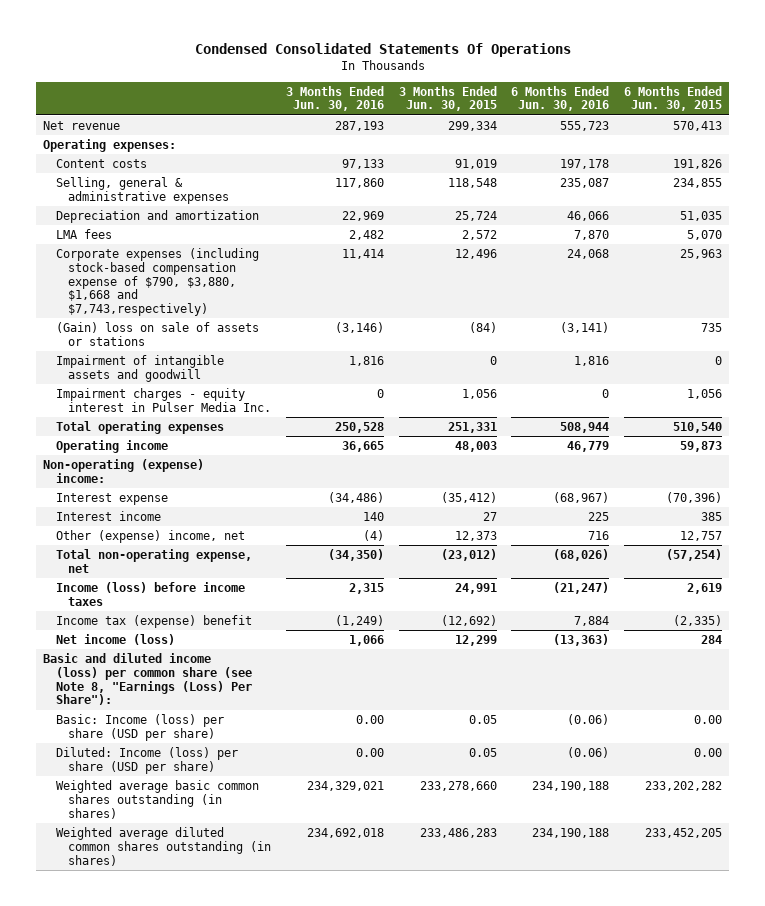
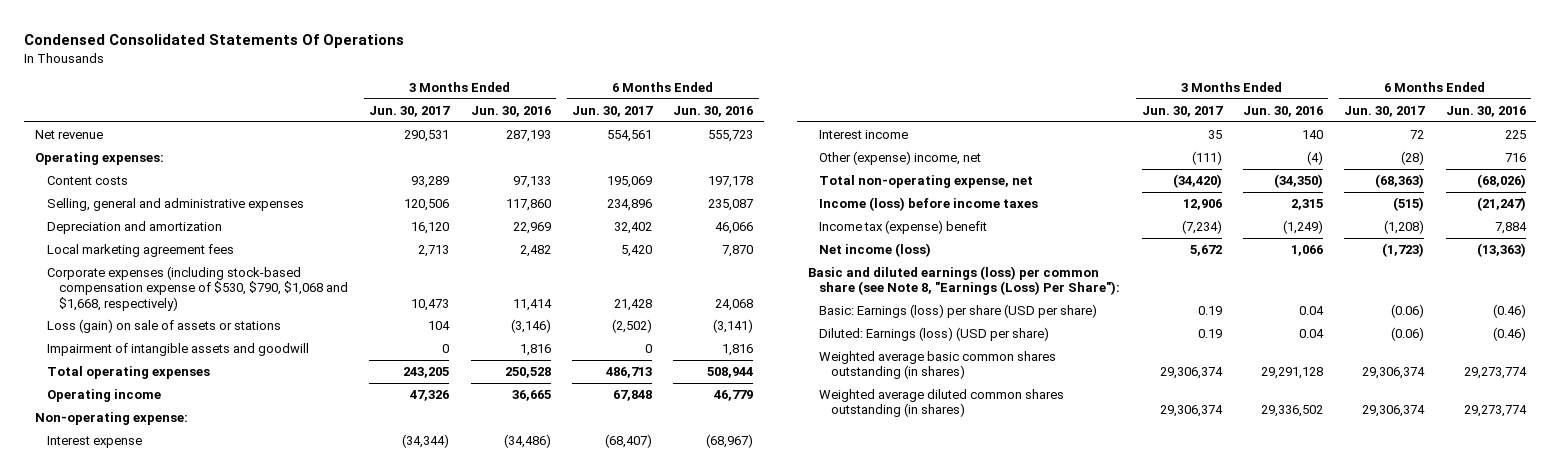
[398,85,497,112] 3 Months Ended Jun. 30, 2015 -> none
[624,85,723,112] 6 Months Ended Jun. 30, 2015 -> none
none -> [369,106,451,118] Jun. 30, 2017
none -> [571,106,653,118] Jun. 30, 2017
[55,177,230,204] Selling, general & administrative expenses -> [46,198,304,212] Selling, general and administrative expenses
[55,229,112,240] LMA fees -> [46,244,234,258] Local marketing agreement fees
[55,248,259,317] Corporate expenses (including stock-based compensation expense of $790, $3,880, $1,668 and $7,743,respectively) -> [46,266,348,311] Corporate expenses (including stock-based compensation expense of $530, $790, $1,068 and $1,668, respectively)
[55,322,259,346] (Gain) loss on sale of assets or stations -> [46,319,281,334] Loss (gain) on sale of assets or stations
[55,388,272,412] Impairment charges - equity interest in Pulser Media Inc. -> none
[43,459,205,483] Non-operating (expense) income: -> [35,412,189,426] Non-operating expense:
[43,653,252,706] Basic and diluted income (loss) per common share (see Note 8, "Earnings (Loss) Per Share"): -> [807,266,1121,296] Basic and diluted earnings (loss) per common share (see Note 8, "Earnings (Loss) Per Share"):
[55,714,224,741] Basic: Income (loss) per share (USD per share) -> [819,304,1098,319] Basic: Earnings (loss) per share (USD per share)
[356,715,385,725] 0.00 -> [1298,306,1324,316] 0.04
[567,714,610,726] (0.06) -> [1492,304,1526,319] (0.46)
[55,747,238,774] Diluted: Income (loss) per share (USD per share) -> [819,327,1050,342] Diluted: Earnings (loss) (USD per share)
[356,748,385,758] 0.00 -> [1298,329,1324,339] 0.04
[567,747,610,759] (0.06) -> [1492,327,1526,342] (0.46)
[307,781,385,792] 234,329,021 -> [1260,367,1323,380] 29,291,128
[532,781,610,792] 234,190,188 -> [1463,367,1527,380] 29,273,774
[307,828,385,839] 234,692,018 -> [1260,405,1323,418] 29,336,502
[532,828,610,839] 234,190,188 -> [1463,405,1527,418] 29,273,774

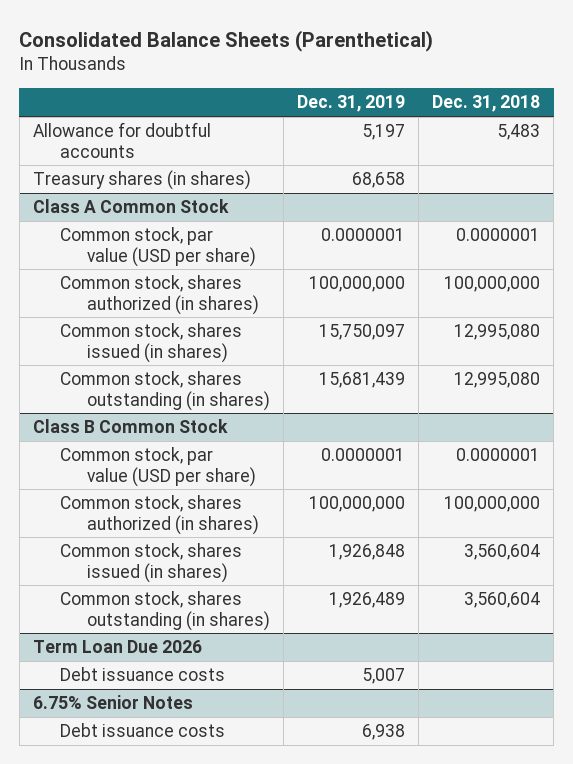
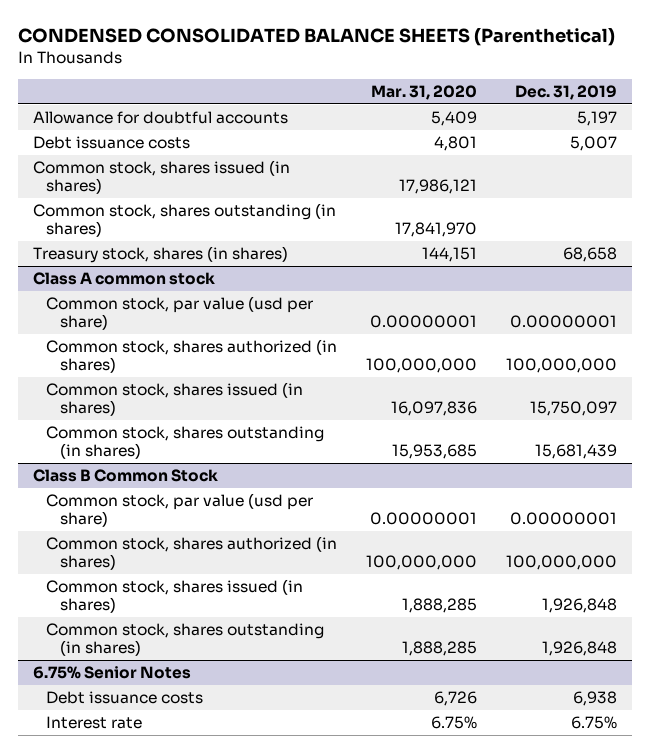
[19,29,434,52] Consolidated Balance Sheets (Parenthetical) -> [18,28,616,47] CONDENSED CONSOLIDATED BALANCE SHEETS (Parenthetical)
[432,95,541,113] Dec. 31, 2018 -> none
none -> [371,84,478,100] Mar. 31, 2020
none -> [32,135,190,149] Debt issuance costs
none -> [32,159,290,195] Common stock, shares issued (in shares)
none -> [32,202,336,238] Common stock, shares outstanding (in shares)
[32,170,251,191] Treasury shares (in shares) -> [32,245,288,263] Treasury stock, shares (in shares)
[32,199,229,214] Class A Common Stock -> [32,271,215,285] Class A common stock
[59,227,256,267] Common stock, par value (USD per share) -> [46,295,314,331] Common stock, par value (usd per share)
[321,228,406,242] 0.0000001 -> [510,315,618,329] 0.00000001
[59,447,256,487] Common stock, par value (USD per share) -> [46,492,314,528] Common stock, par value (usd per share)
[321,448,406,462] 0.0000001 -> [510,512,618,526] 0.00000001
[32,640,202,654] Term Loan Due 2026 -> none
[59,667,225,682] Debt issuance costs -> none
[329,592,406,609] 1,926,489 -> [542,641,618,657] 1,926,848
none -> [46,715,143,729] Interest rate

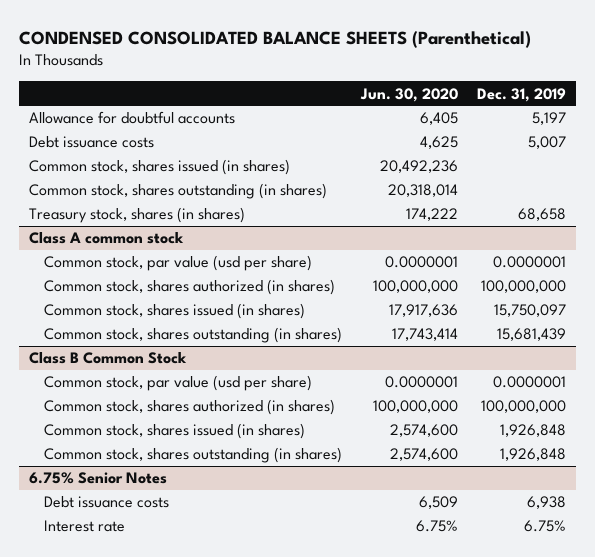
[371,84,478,100] Mar. 31, 2020 -> none
none -> [359,87,458,102] Jun. 30, 2020
[510,315,618,329] 0.00000001 -> [493,256,567,269] 0.0000001
[510,512,618,526] 0.00000001 -> [493,376,567,389] 0.0000001

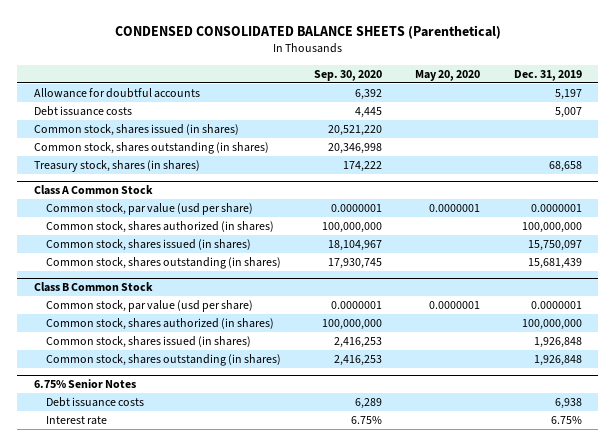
[359,87,458,102] Jun. 30, 2020 -> none
none -> [314,69,383,81] Sep. 30, 2020
none -> [415,69,481,81] May 20, 2020
[28,232,184,245] Class A common stock -> [33,185,153,196] Class A Common Stock

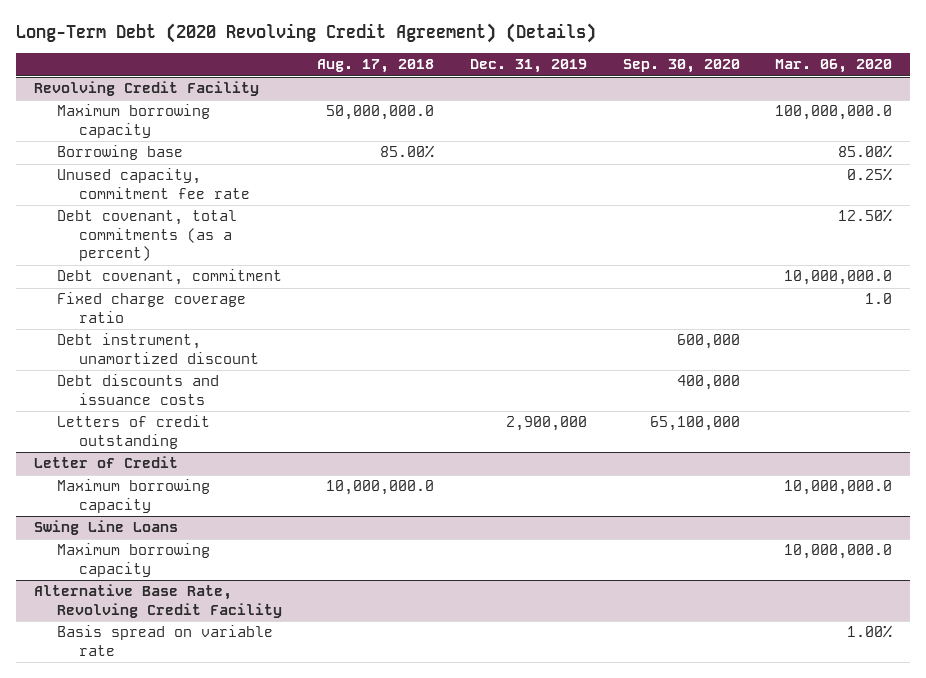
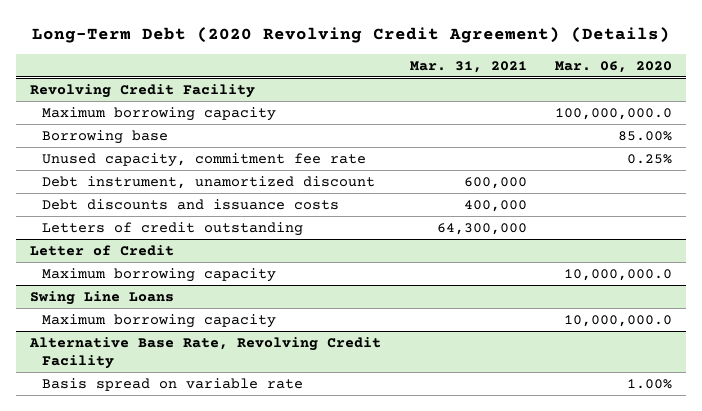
[317,59,435,74] Aug. 17, 2018 -> none
[470,59,588,74] Dec. 31, 2019 -> none
[622,59,740,74] Sep. 30, 2020 -> none
none -> [409,61,527,74] Mar. 31, 2021
[56,210,237,262] Debt covenant, total commitments (as a percent) -> none
[56,269,282,286] Debt covenant, commitment -> none
[56,292,246,323] Fixed charge coverage ratio -> none

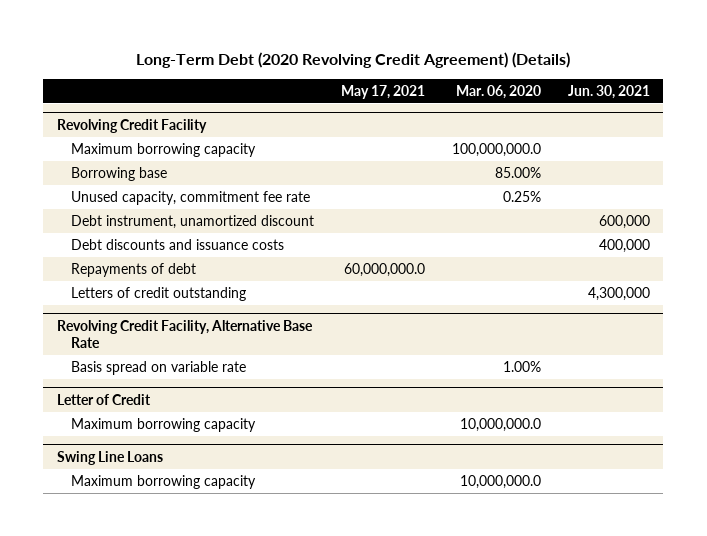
[409,61,527,74] Mar. 31, 2021 -> none
none -> [340,84,425,99] May 17, 2021
none -> [567,84,650,99] Jun. 30, 2021
none -> [70,263,196,278] Repayments of debt
none -> [56,319,313,348] Revolving Credit Facility, Alternative Base Rate
none -> [70,361,246,376] Basis spread on variable rate
[29,336,382,369] Alternative Base Rate, Revolving Credit Facility -> none
[42,377,304,391] Basis spread on variable rate -> none

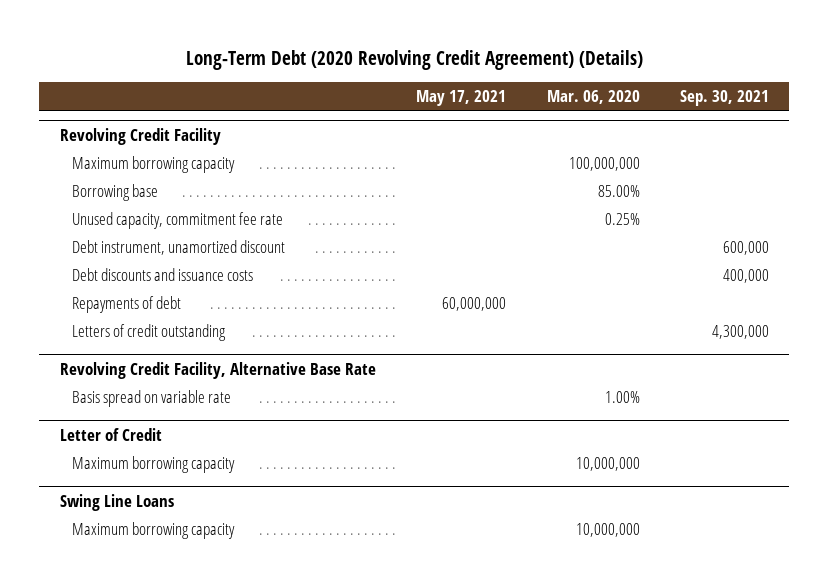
[567,84,650,99] Jun. 30, 2021 -> none
none -> [680,89,770,106] Sep. 30, 2021
[451,143,541,158] 100,000,000.0 -> [568,157,640,172] 100,000,000
[343,263,425,278] 60,000,000.0 -> [442,297,507,312] 60,000,000
[459,418,541,433] 10,000,000.0 -> [575,457,640,472] 10,000,000
[459,475,541,490] 10,000,000.0 -> [575,523,640,538] 10,000,000

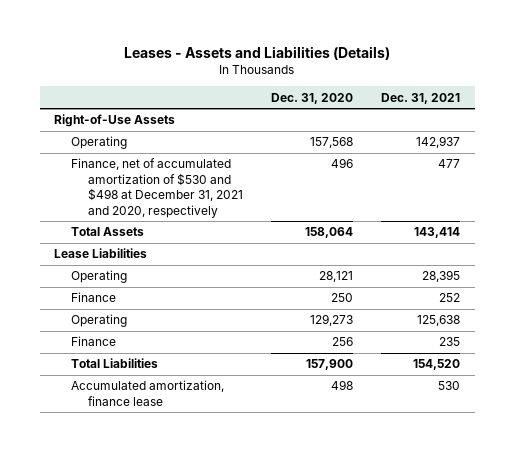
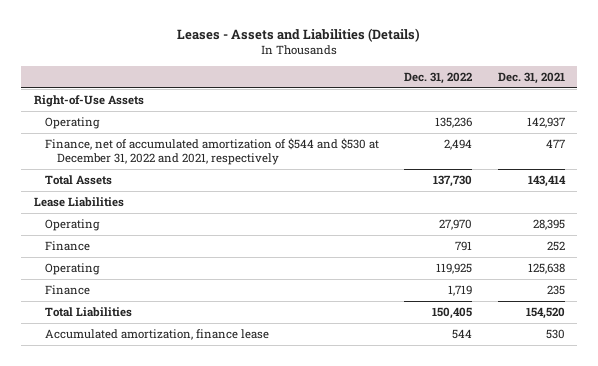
[271,92,354,104] Dec. 31, 2020 -> none
none -> [404,71,473,84] Dec. 31, 2022
[70,158,243,218] Finance, net of accumulated amortization of $530 and $498 at December 31, 2021 and 2020, respectively -> [45,138,380,165] Finance, net of accumulated amortization of $544 and $530 at December 31, 2022 and 2021, respectively

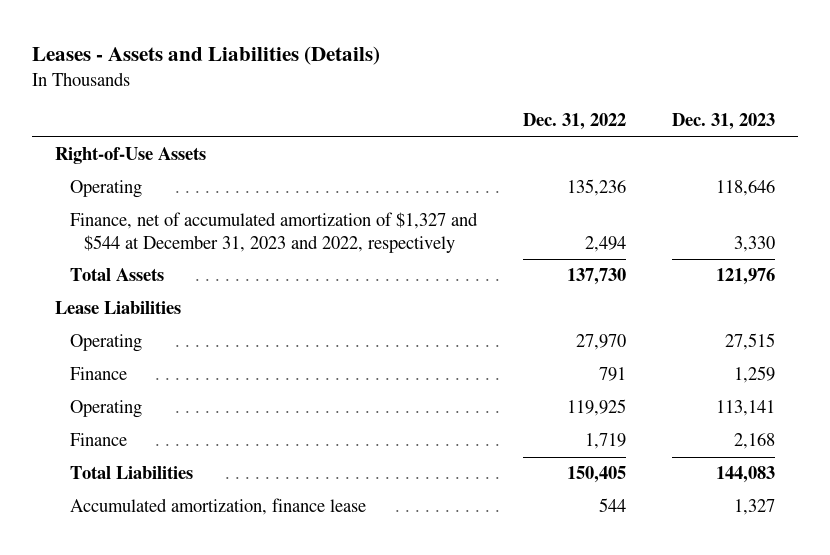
[497,71,565,84] Dec. 31, 2021 -> none
none -> [671,113,775,131] Dec. 31, 2023
[45,138,380,165] Finance, net of accumulated amortization of $544 and $530 at December 31, 2022 and 2021, respectively -> [69,212,478,253] Finance, net of accumulated amortization of $1,327 and $544 at December 31, 2023 and 2022, respectively

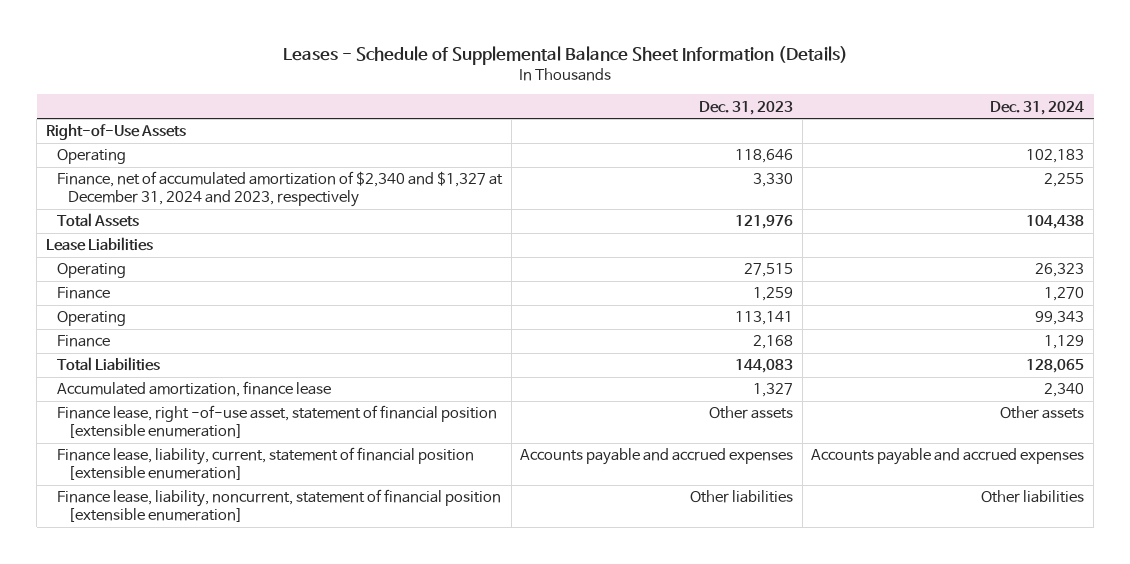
[32,45,381,65] Leases - Assets and Liabilities (Details) -> [283,45,849,65] Leases - Schedule of Supplemental Balance Sheet Information (Details)
[522,113,626,131] Dec. 31, 2022 -> none
none -> [990,100,1085,115] Dec. 31, 2024
[69,212,478,253] Finance, net of accumulated amortization of $1,327 and $544 at December 31, 2023 and 2022, respectively -> [56,171,503,208] Finance, net of accumulated amortization of $2,340 and $1,327 at December 31, 2024 and 2023, respectively
none -> [56,405,497,439] Finance lease, right -of-use asset, statement of financial position [extensible enumeration]
none -> [56,447,474,481] Finance lease, liability, current, statement of financial position [extensible enumeration]
none -> [56,489,501,523] Finance lease, liability, noncurrent, statement of financial position [extensible enumeration]

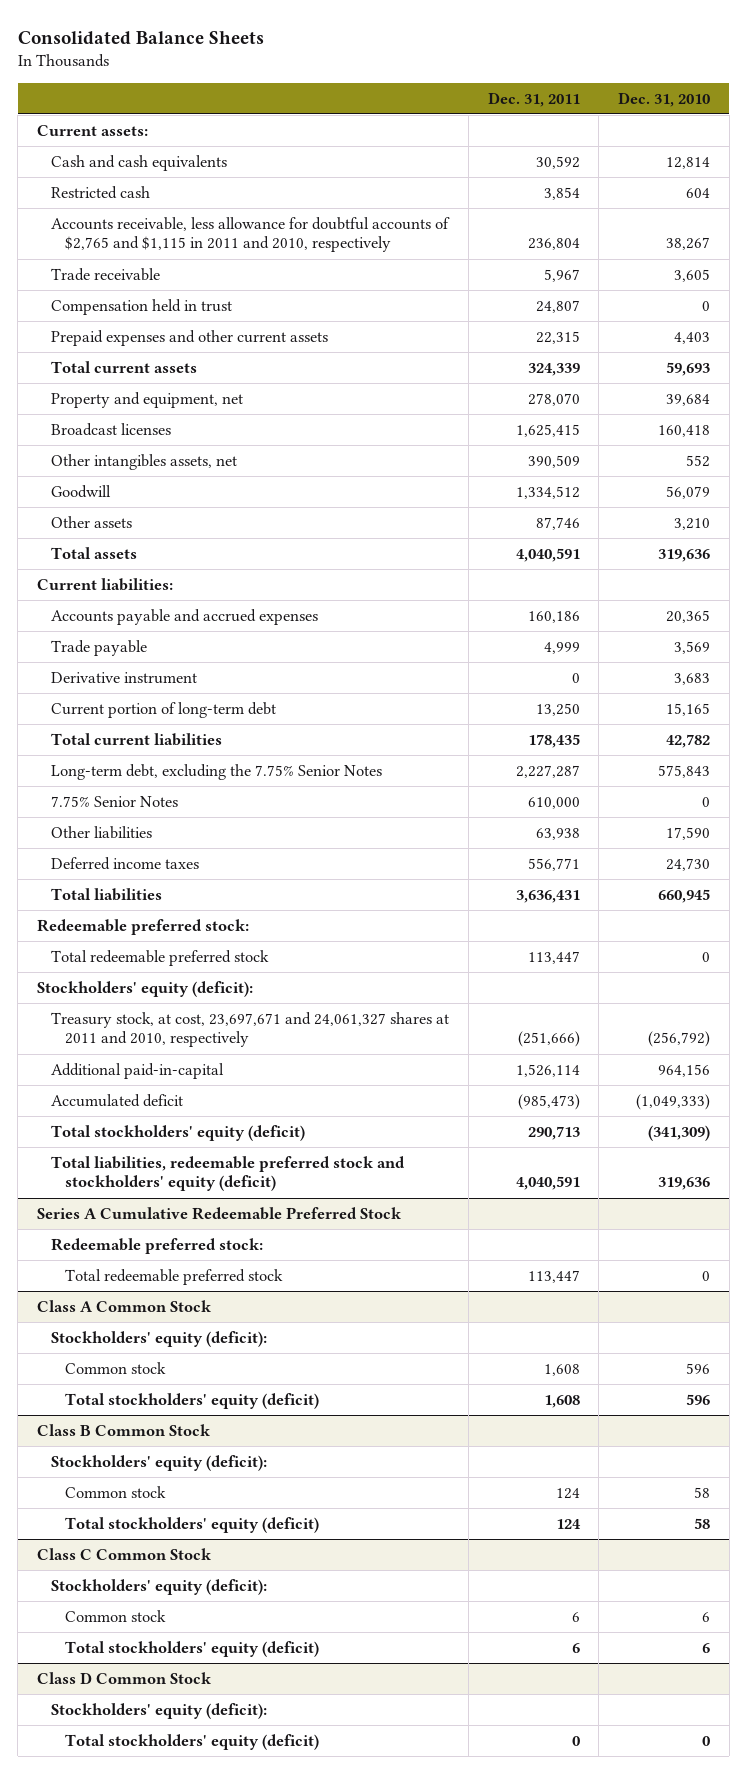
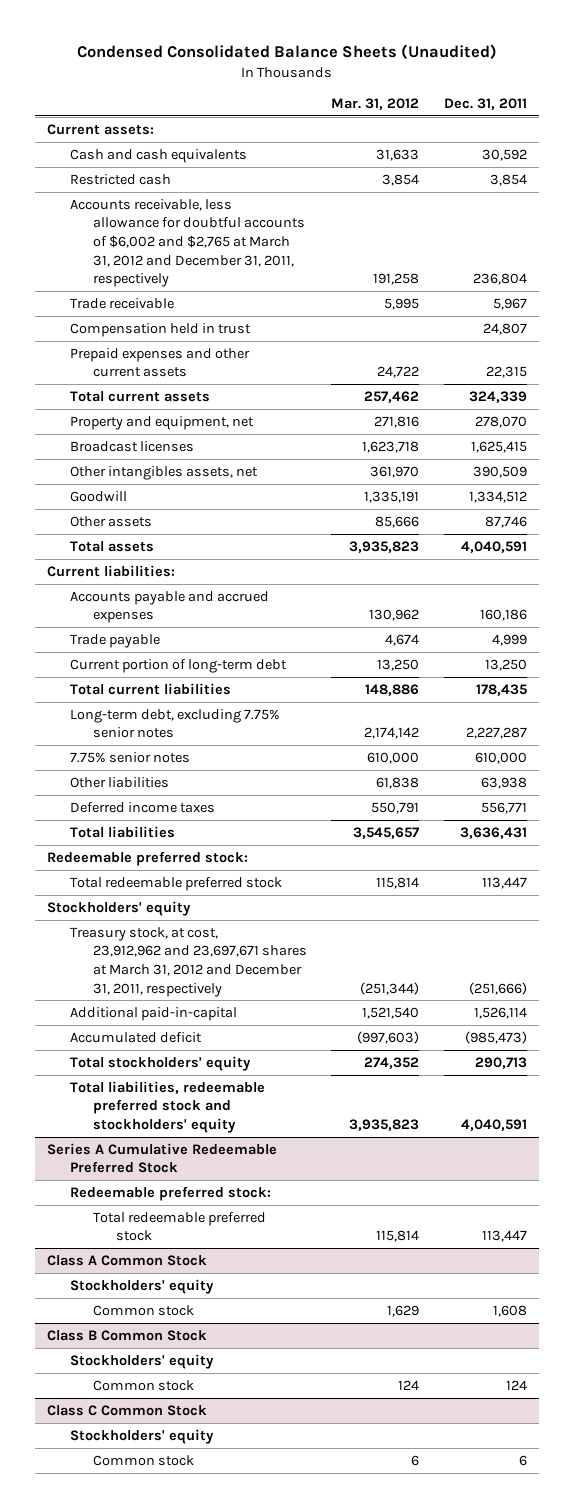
[17,30,264,45] Consolidated Balance Sheets -> [76,44,497,60] Condensed Consolidated Balance Sheets (Unaudited)
[618,91,711,107] Dec. 31, 2010 -> none
none -> [331,98,420,111] Mar. 31, 2012
[51,217,451,253] Accounts receivable, less allowance for doubtful accounts of $2,765 and $1,115 in 2011 and 2010, respectively -> [69,198,305,288] Accounts receivable, less allowance for doubtful accounts of $6,002 and $2,765 at March 31, 2012 and December 31, 2011, respectively
[51,672,198,685] Derivative instrument -> none
[51,764,383,781] Long-term debt, excluding the 7.75% Senior Notes -> [69,708,280,739] Long-term debt, excluding 7.75% senior notes
[51,796,179,808] 7.75% Senior Notes -> [69,751,190,763] 7.75% senior notes
[37,981,254,998] Stockholders' equity (deficit): -> [46,900,191,916] Stockholders' equity
[51,1012,450,1048] Treasury stock, at cost, 23,697,671 and 24,061,327 shares at 2011 and 2010, respectively -> [69,926,307,997] Treasury stock, at cost, 23,912,962 and 23,697,671 shares at March 31, 2012 and December 31, 2011, respectively
[51,1125,306,1142] Total stockholders' equity (deficit) -> [69,1055,251,1071] Total stockholders' equity
[51,1156,406,1192] Total liabilities, redeemable preferred stock and stockholders' equity (deficit) -> [69,1080,265,1134] Total liabilities, redeemable preferred stock and stockholders' equity
[51,1331,268,1348] Stockholders' equity (deficit): -> [69,1278,214,1294] Stockholders' equity
[65,1393,320,1410] Total stockholders' equity (deficit) -> none
[51,1455,268,1472] Stockholders' equity (deficit): -> [69,1353,214,1369] Stockholders' equity
[65,1517,320,1534] Total stockholders' equity (deficit) -> none
[51,1579,268,1596] Stockholders' equity (deficit): -> [69,1428,214,1444] Stockholders' equity
[65,1641,320,1658] Total stockholders' equity (deficit) -> none
[37,1672,212,1685] Class D Common Stock -> none
[51,1703,268,1720] Stockholders' equity (deficit): -> none
[65,1734,320,1751] Total stockholders' equity (deficit) -> none

